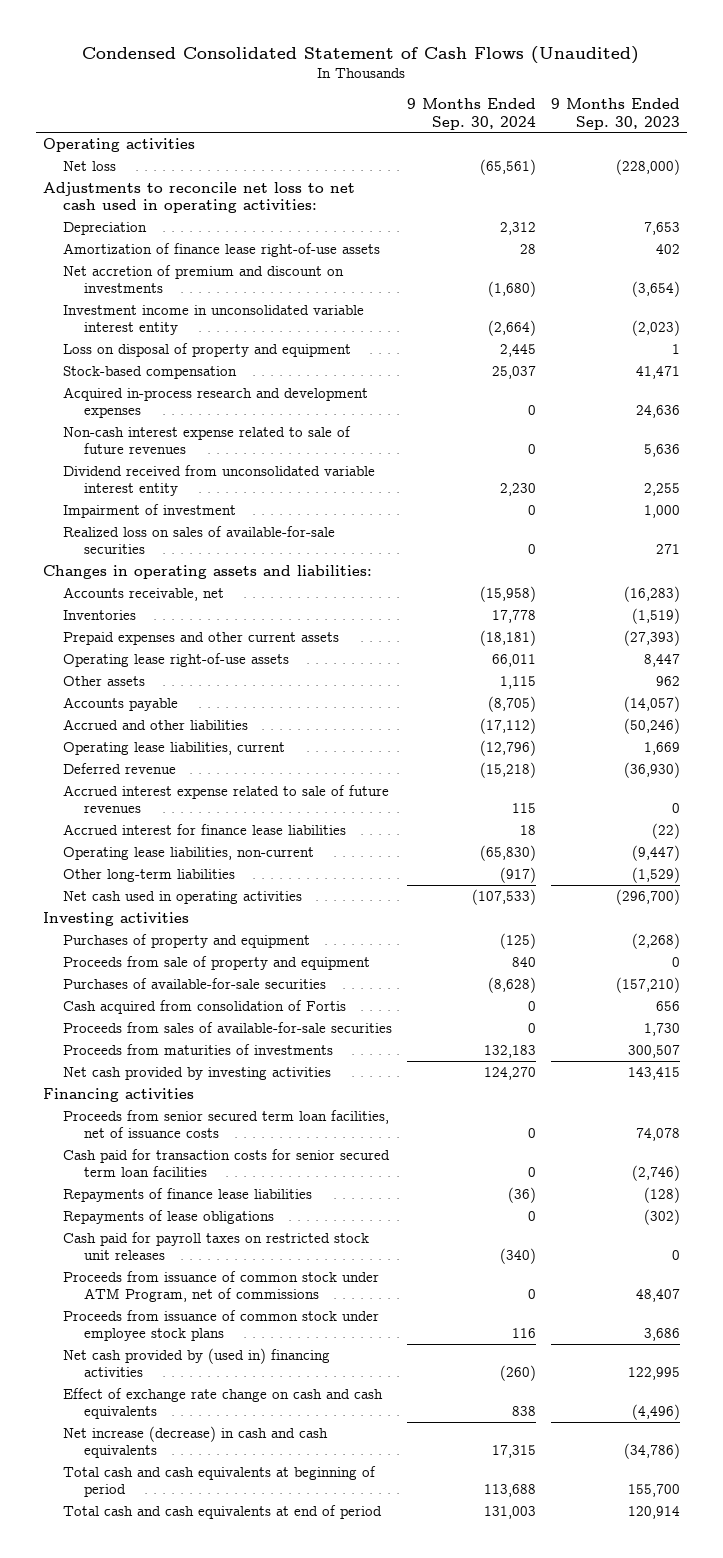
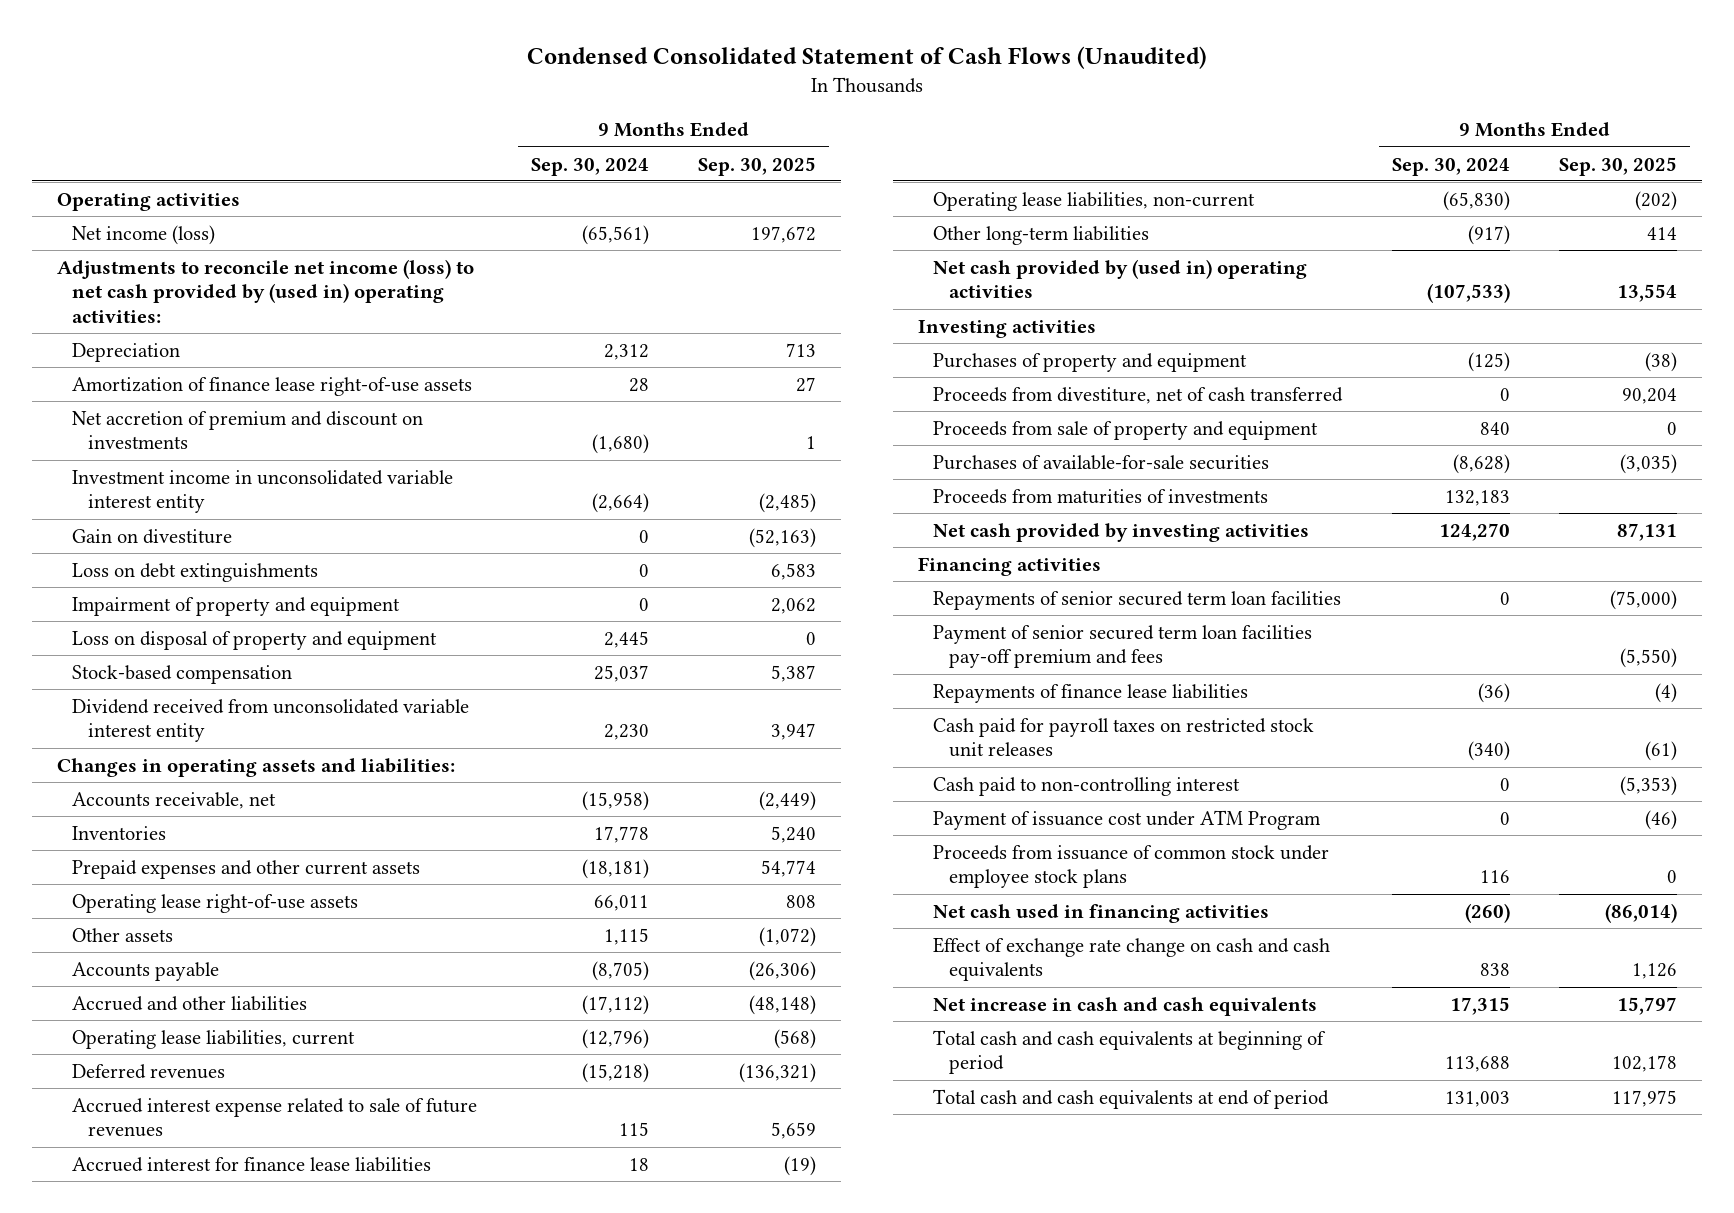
[550,98,680,130] 9 Months Ended Sep. 30, 2023 -> none
none -> [698,156,817,176] Sep. 30, 2025
[63,161,117,172] Net loss -> [72,224,216,245] Net income (loss)
[42,182,355,214] Adjustments to reconcile net loss to net cash used in operating activities: -> [56,258,474,323] Adjustments to reconcile net income (loss) to net cash provided by (used in) operating activities:
none -> [72,528,233,544] Gain on divestiture
none -> [72,562,319,582] Loss on debt extinguishments
none -> [72,596,401,616] Impairment of property and equipment
[63,387,369,419] Acquired in-process research and development expenses -> none
[63,426,352,455] Non-cash interest expense related to sale of future revenues -> none
[63,504,237,519] Impairment of investment -> none
[63,526,336,555] Realized loss on sales of available-for-sale securities -> none
[63,763,177,775] Deferred revenue -> [72,1063,226,1079] Deferred revenues
[63,891,303,905] Net cash used in operating activities -> [933,258,1308,299] Net cash provided by (used in) operating activities
none -> [933,386,1344,404] Proceeds from divestiture, net of cash transferred
[63,1000,347,1015] Cash acquired from consolidation of Fortis -> none
[63,1022,393,1034] Proceeds from sales of available-for-sale securities -> none
[63,1149,391,1178] Cash paid for transaction costs for senior secured term loan facilities -> none
[63,1110,390,1139] Proceeds from senior secured term loan facilities, net of issuance costs -> [933,590,1342,610] Repayments of senior secured term loan facilities
none -> [933,624,1313,669] Payment of senior secured term loan facilities pay-off premium and fees
[63,1210,275,1225] Repayments of lease obligations -> none
[63,1271,380,1303] Proceeds from issuance of common stock under ATM Program, net of commissions -> none
none -> [933,776,1241,796] Cash paid to non-controlling interest
none -> [933,809,1322,830] Payment of issuance cost under ATM Program
[63,1348,331,1378] Net cash provided by (used in) financing activities -> [933,903,1270,923] Net cash used in financing activities
[63,1426,329,1459] Net increase (decrease) in cash and cash equivalents -> [933,996,1318,1016] Net increase in cash and cash equivalents

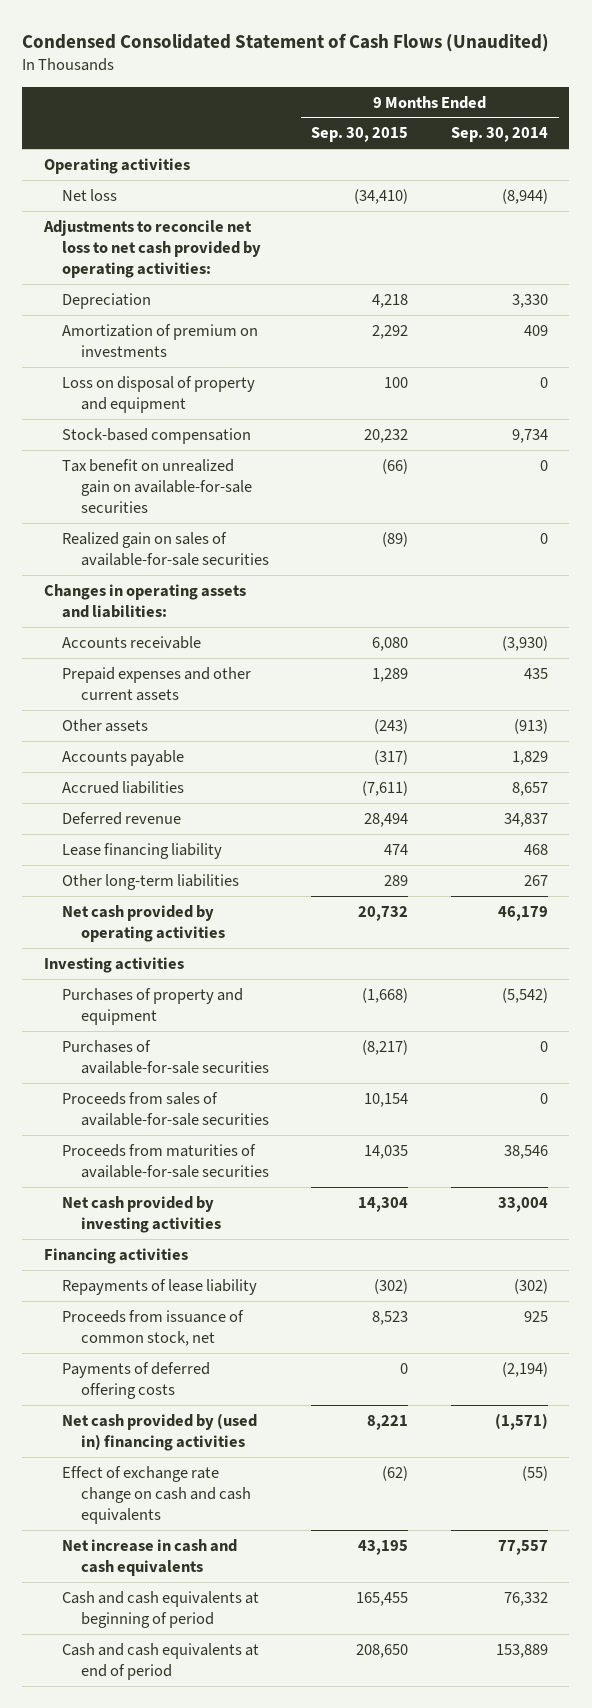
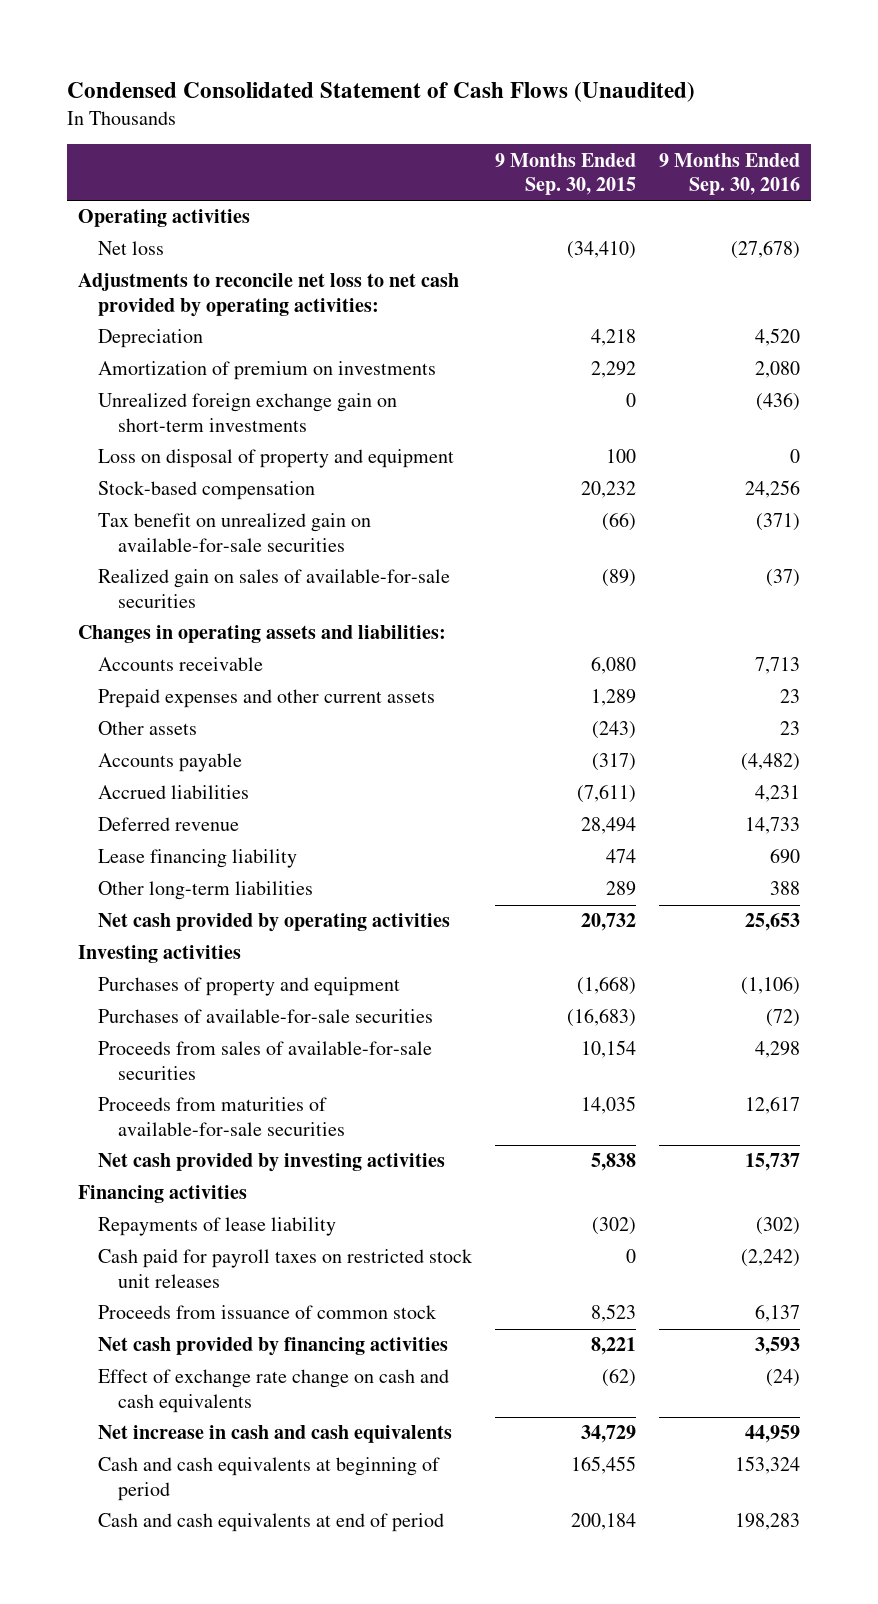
[451,127,549,143] Sep. 30, 2014 -> none
none -> [658,152,800,196] 9 Months Ended Sep. 30, 2016
none -> [98,393,398,432] Unrealized foreign exchange gain on short-term investments
[362,1039,409,1055] (8,217) -> [567,1008,637,1028] (16,683)
[358,1196,409,1212] 14,304 -> [591,1153,637,1172] 5,838
[62,1361,211,1399] Payments of deferred offering costs -> none
none -> [98,1249,474,1288] Cash paid for payroll taxes on restricted stock unit releases
[62,1309,245,1346] Proceeds from issuance of common stock, net -> [98,1305,438,1320] Proceeds from issuance of common stock
[62,1412,258,1451] Net cash provided by (used in) financing activities -> [98,1337,449,1357] Net cash provided by financing activities
[358,1539,409,1555] 43,195 -> [581,1425,637,1444] 34,729
[356,1643,409,1658] 208,650 -> [571,1513,637,1531] 200,184

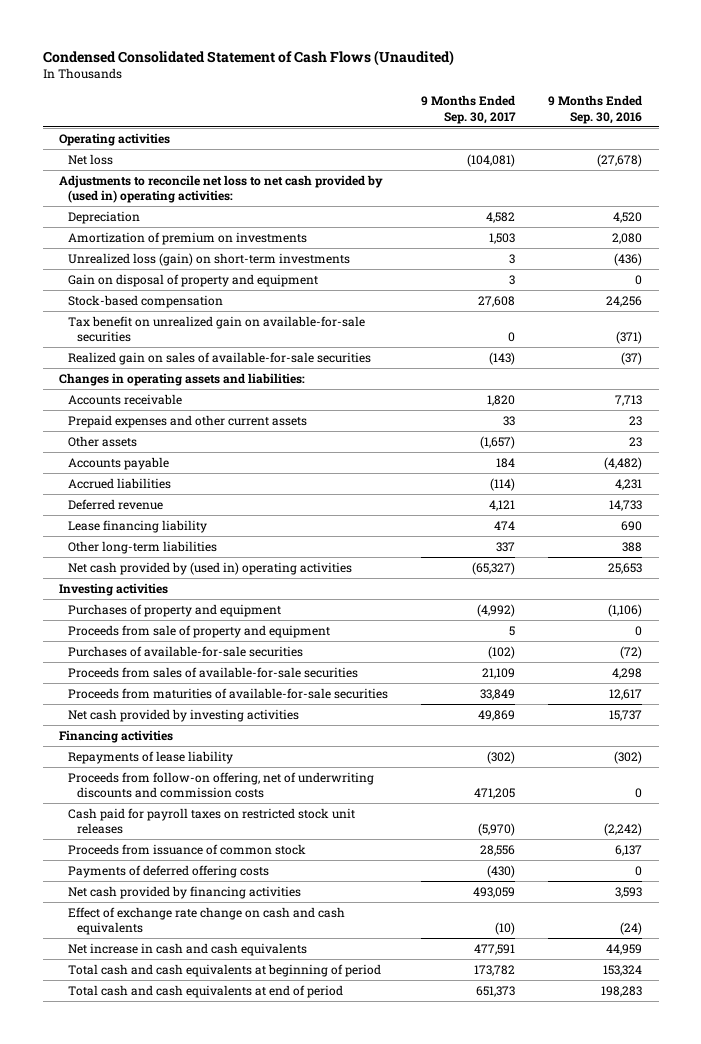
[495,152,637,196] 9 Months Ended Sep. 30, 2015 -> none
none -> [421,95,517,124] 9 Months Ended Sep. 30, 2017
[78,273,460,317] Adjustments to reconcile net loss to net cash provided by operating activities: -> [59,174,384,204] Adjustments to reconcile net loss to net cash provided by (used in) operating activities:
[98,393,398,432] Unrealized foreign exchange gain on short-term investments -> [68,252,351,266] Unrealized loss (gain) on short-term investments
[98,449,455,469] Loss on disposal of property and equipment -> [68,273,319,287] Gain on disposal of property and equipment
[98,913,451,933] Net cash provided by operating activities -> [68,561,353,575] Net cash provided by (used in) operating activities
none -> [68,624,331,638] Proceeds from sale of property and equipment
none -> [68,771,375,799] Proceeds from follow-on offering, net of underwriting discounts and commission costs
none -> [68,864,270,878] Payments of deferred offering costs
[98,1457,441,1501] Cash and cash equivalents at beginning of period -> [68,963,382,977] Total cash and cash equivalents at beginning of period
[98,1513,445,1533] Cash and cash equivalents at end of period -> [68,984,344,998] Total cash and cash equivalents at end of period

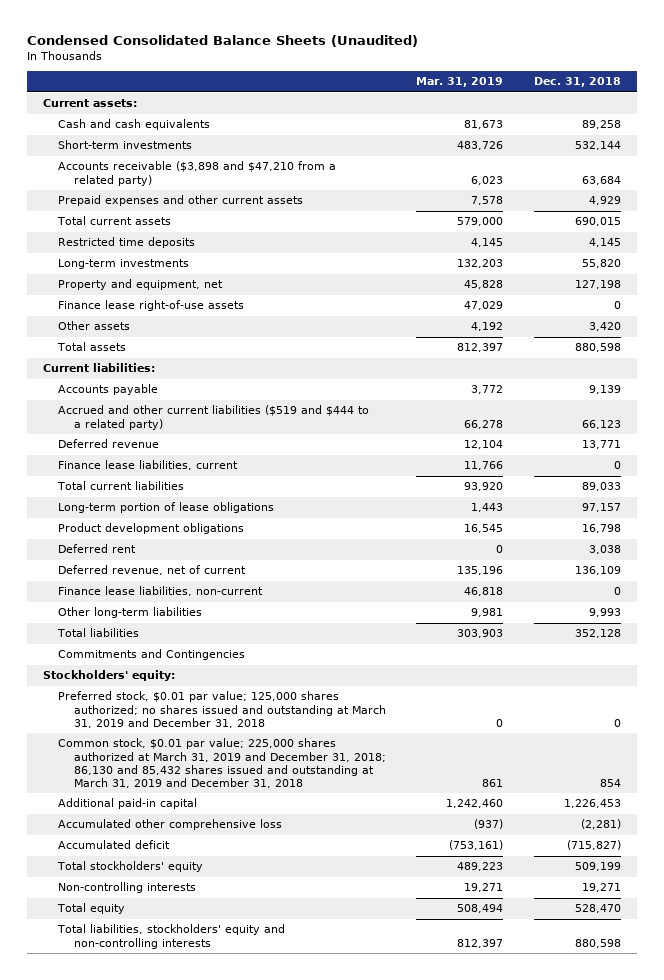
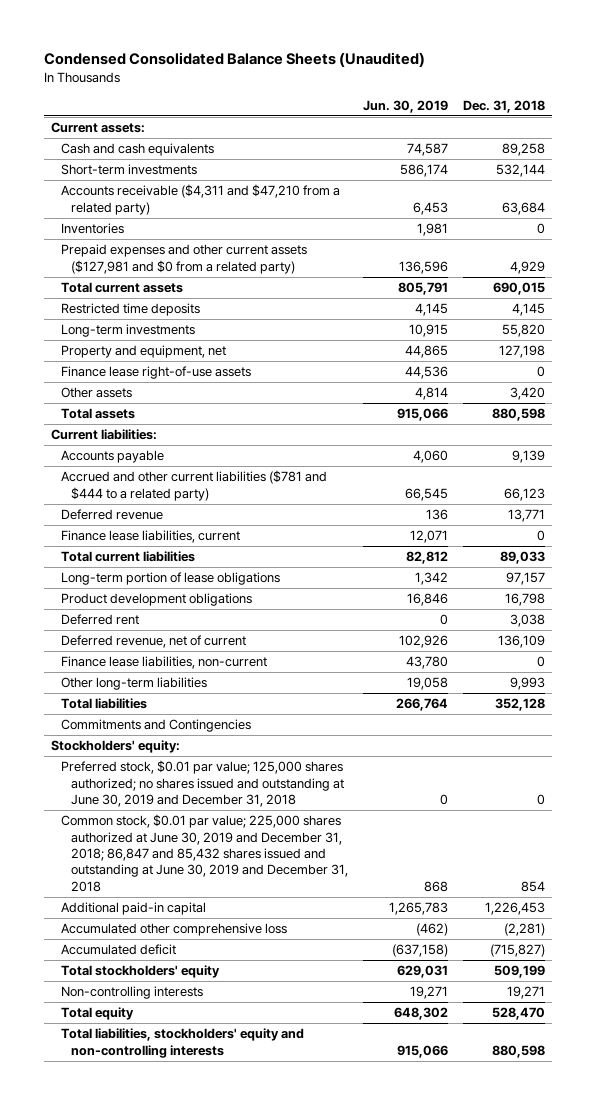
[416,77,504,88] Mar. 31, 2019 -> none
none -> [363,99,449,113] Jun. 30, 2019
[58,161,337,186] Accounts receivable ($3,898 and $47,210 from a related party) -> [61,184,341,215] Accounts receivable ($4,311 and $47,210 from a related party)
none -> [61,223,125,235] Inventories
[58,195,304,207] Prepaid expenses and other current assets -> [61,244,308,274] Prepaid expenses and other current assets ($127,981 and $0 from a related party)
[58,405,370,430] Accrued and other current liabilities ($519 and $444 to a related party) -> [61,470,328,501] Accrued and other current liabilities ($781 and $444 to a related party)
[58,691,386,728] Preferred stock, $0.01 par value; 125,000 shares authorized; no shares issued and outstanding at March 31, 2019 and December 31, 2018 -> [61,760,345,807] Preferred stock, $0.01 par value; 125,000 shares authorized; no shares issued and outstanding at June 30, 2019 and December 31, 2018
[58,738,386,788] Common stock, $0.01 par value; 225,000 shares authorized at March 31, 2019 and December 31, 2018; 86,130 and 85,432 shares issued and outstanding at March 31, 2019 and December 31, 2018 -> [61,814,349,892] Common stock, $0.01 par value; 225,000 shares authorized at June 30, 2019 and December 31, 2018; 86,847 and 85,432 shares issued and outstanding at June 30, 2019 and December 31, 2018

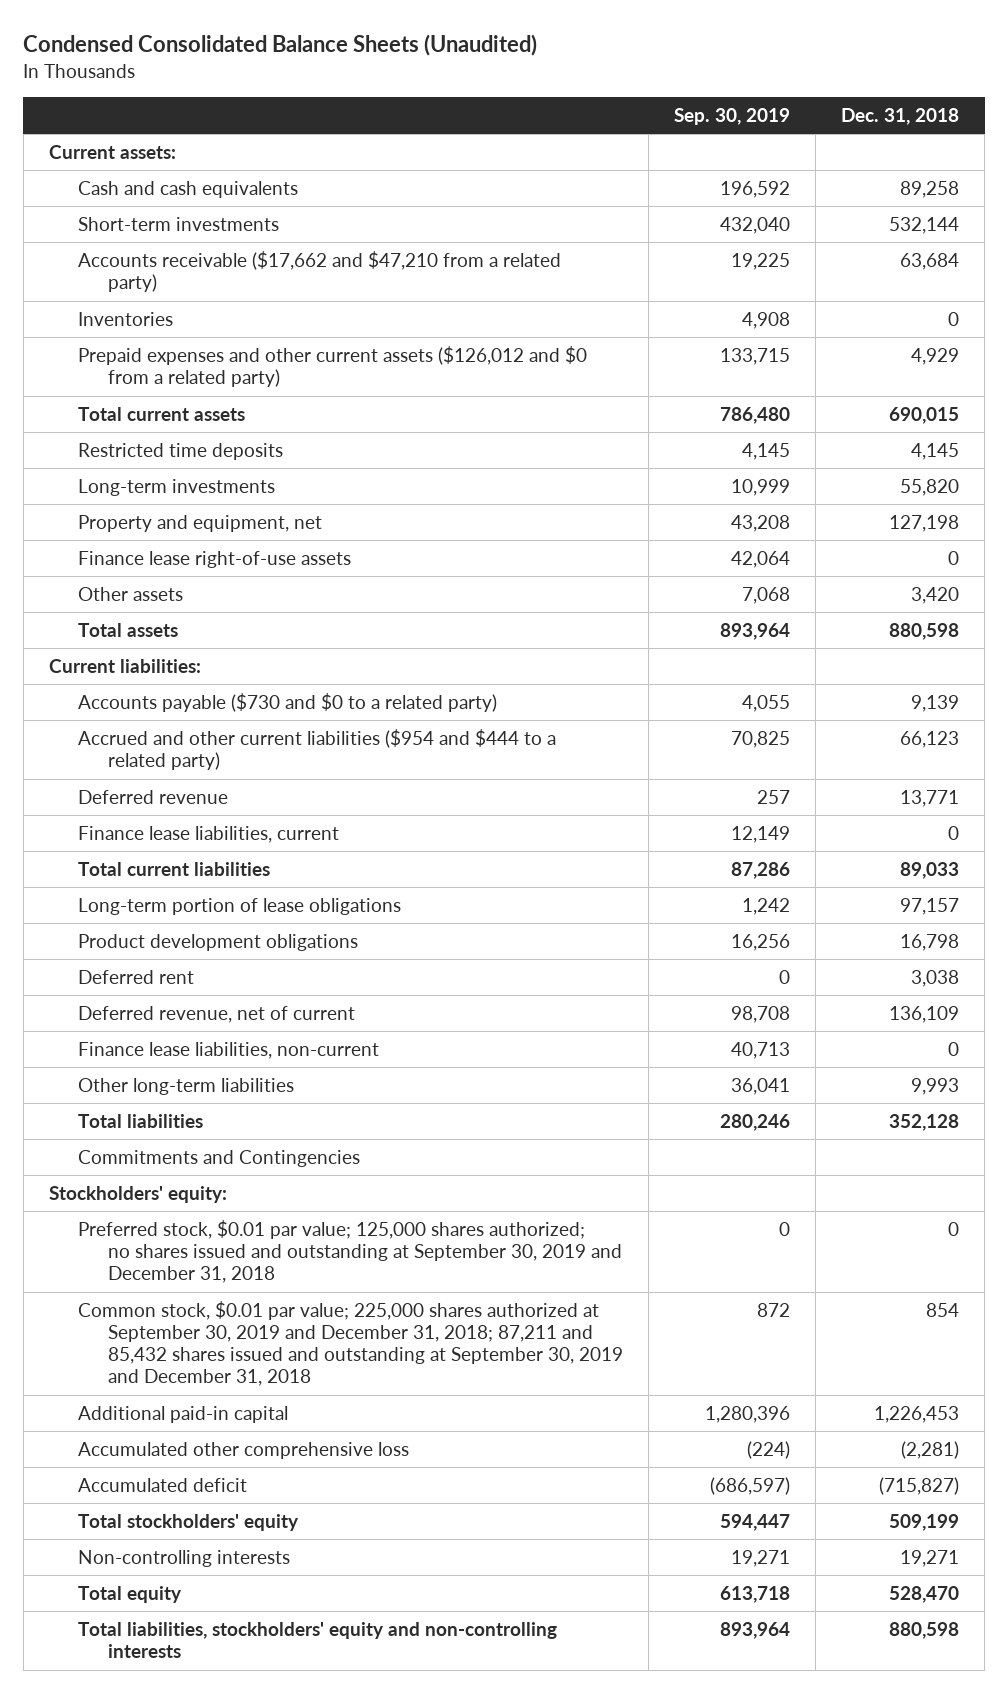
[363,99,449,113] Jun. 30, 2019 -> none
none -> [674,107,791,125] Sep. 30, 2019
[61,184,341,215] Accounts receivable ($4,311 and $47,210 from a related party) -> [78,250,562,293] Accounts receivable ($17,662 and $47,210 from a related party)
[61,244,308,274] Prepaid expenses and other current assets ($127,981 and $0 from a related party) -> [78,345,588,388] Prepaid expenses and other current assets ($126,012 and $0 from a related party)
[61,450,165,464] Accounts payable -> [78,692,498,712] Accounts payable ($730 and $0 to a related party)
[61,470,328,501] Accrued and other current liabilities ($781 and $444 to a related party) -> [78,728,557,771] Accrued and other current liabilities ($954 and $444 to a related party)
[61,760,345,807] Preferred stock, $0.01 par value; 125,000 shares authorized; no shares issued and outstanding at June 30, 2019 and December 31, 2018 -> [78,1219,623,1284] Preferred stock, $0.01 par value; 125,000 shares authorized; no shares issued and outstanding at September 30, 2019 and December 31, 2018
[61,814,349,892] Common stock, $0.01 par value; 225,000 shares authorized at June 30, 2019 and December 31, 2018; 86,847 and 85,432 shares issued and outstanding at June 30, 2019 and December 31, 2018 -> [78,1300,624,1387] Common stock, $0.01 par value; 225,000 shares authorized at September 30, 2019 and December 31, 2018; 87,211 and 85,432 shares issued and outstanding at September 30, 2019 and December 31, 2018

